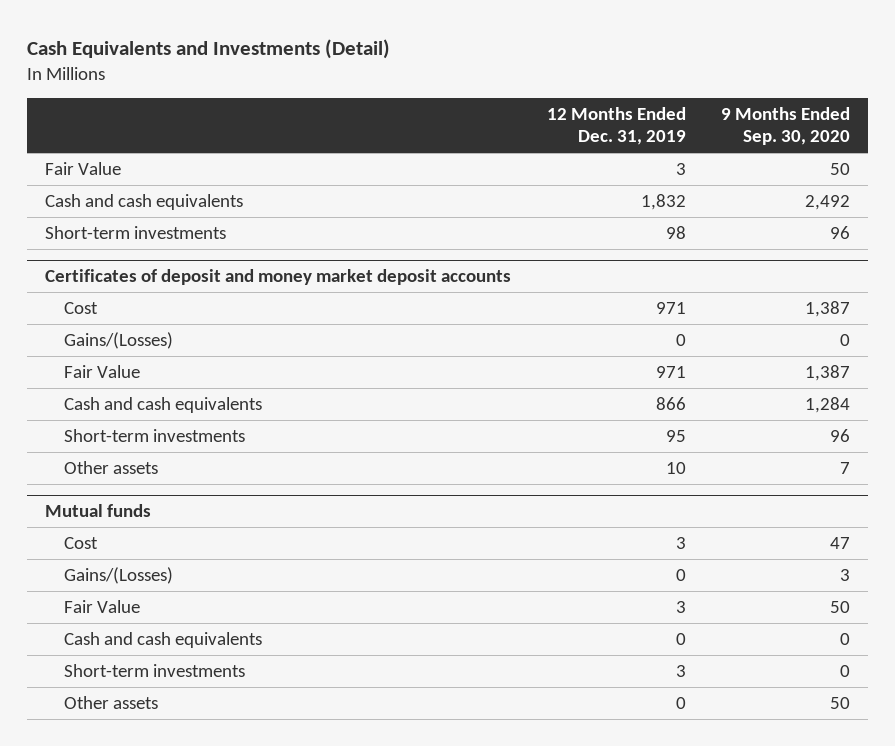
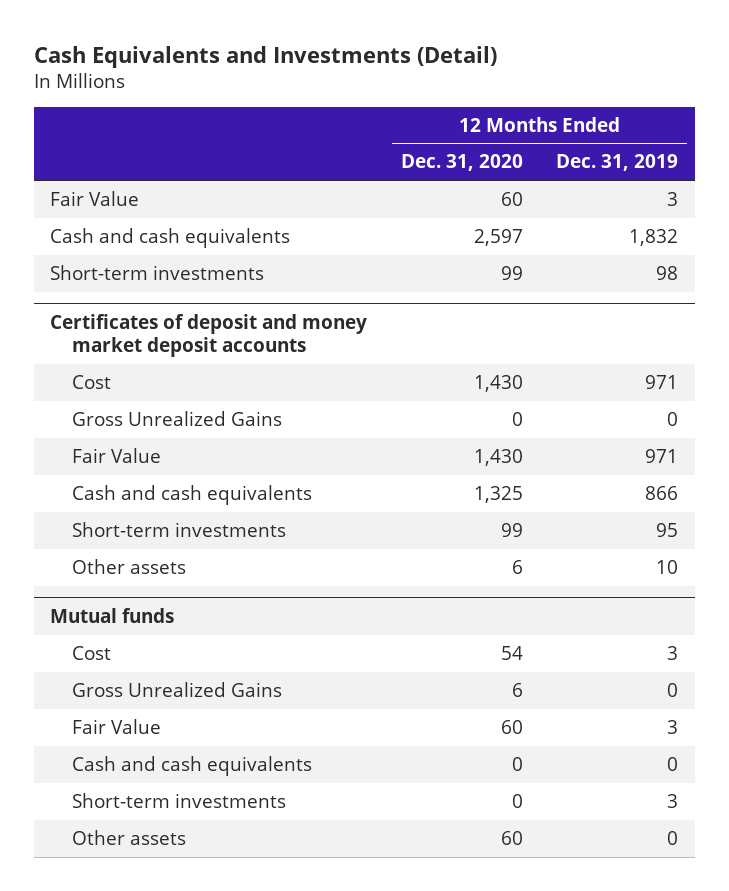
[721,107,851,146] 9 Months Ended Sep. 30, 2020 -> none
none -> [400,154,523,172] Dec. 31, 2020
[63,331,173,349] Gains/(Losses) -> [72,411,283,427] Gross Unrealized Gains
[63,566,173,584] Gains/(Losses) -> [72,682,283,698] Gross Unrealized Gains

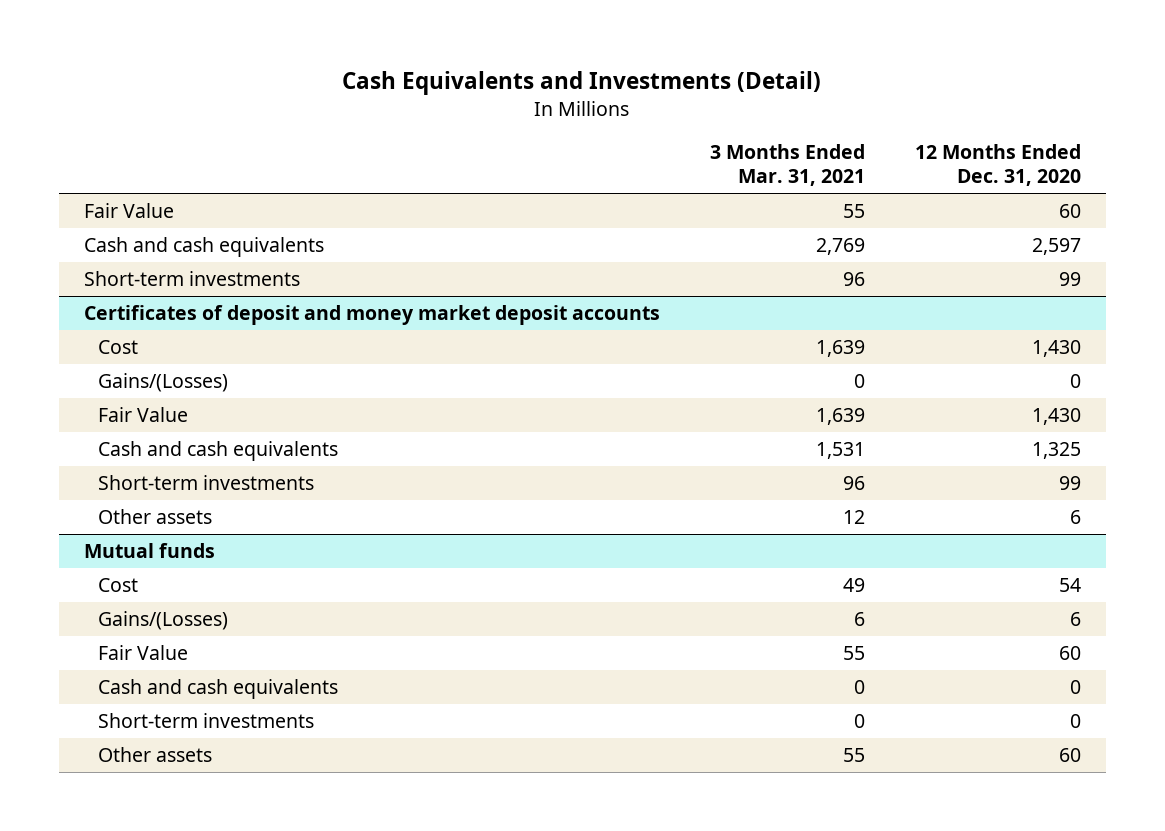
[556,154,679,172] Dec. 31, 2019 -> none
none -> [709,144,865,187] 3 Months Ended Mar. 31, 2021
[72,411,283,427] Gross Unrealized Gains -> [97,372,228,392] Gains/(Losses)
[72,682,283,698] Gross Unrealized Gains -> [97,610,228,630] Gains/(Losses)

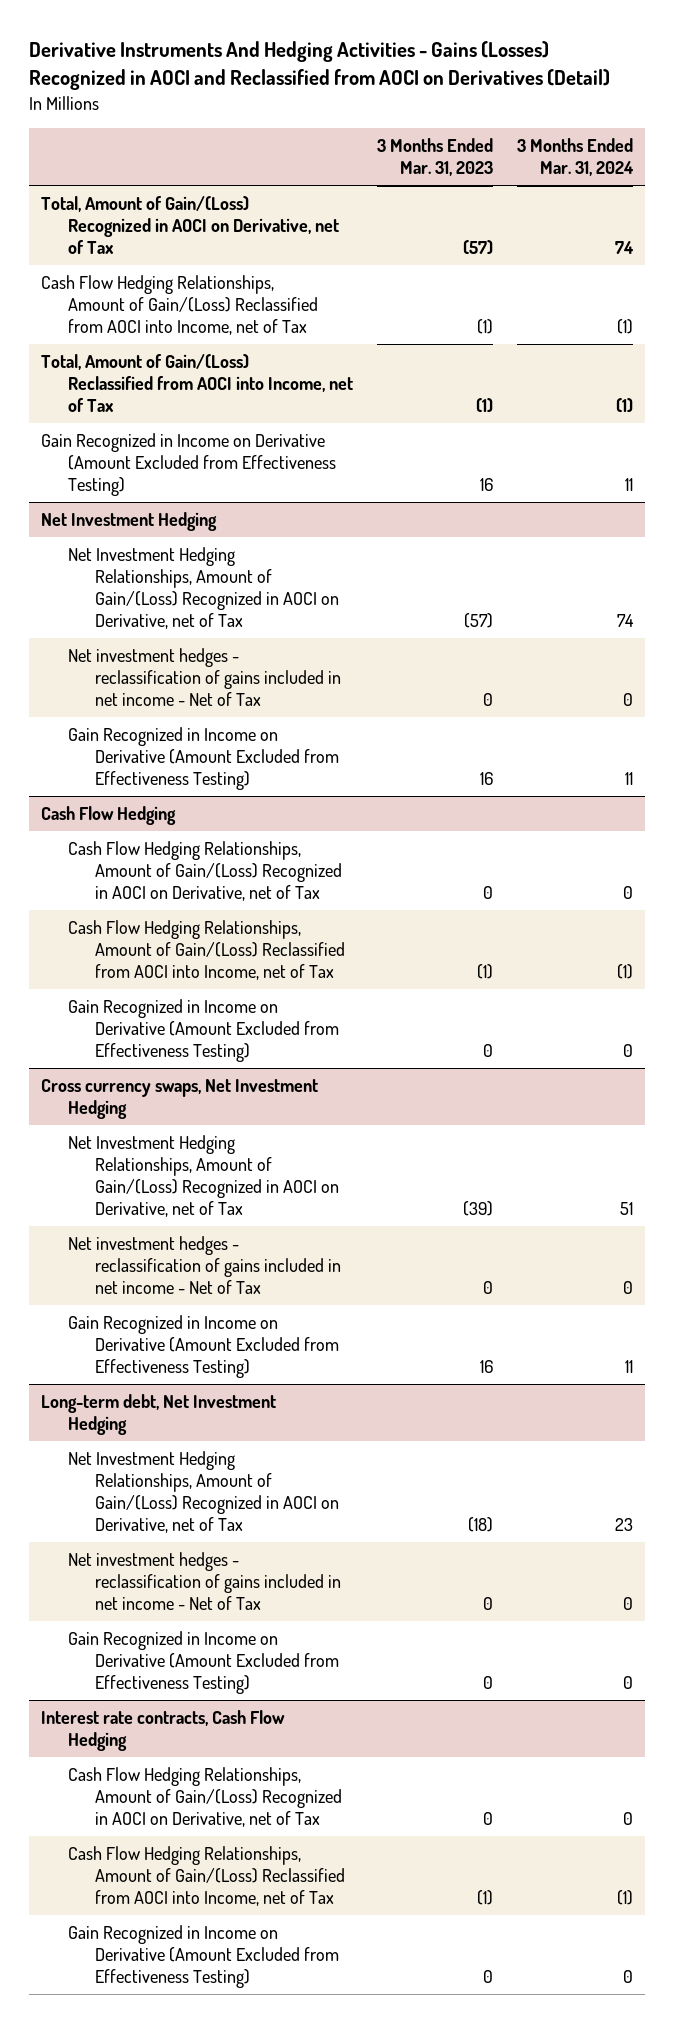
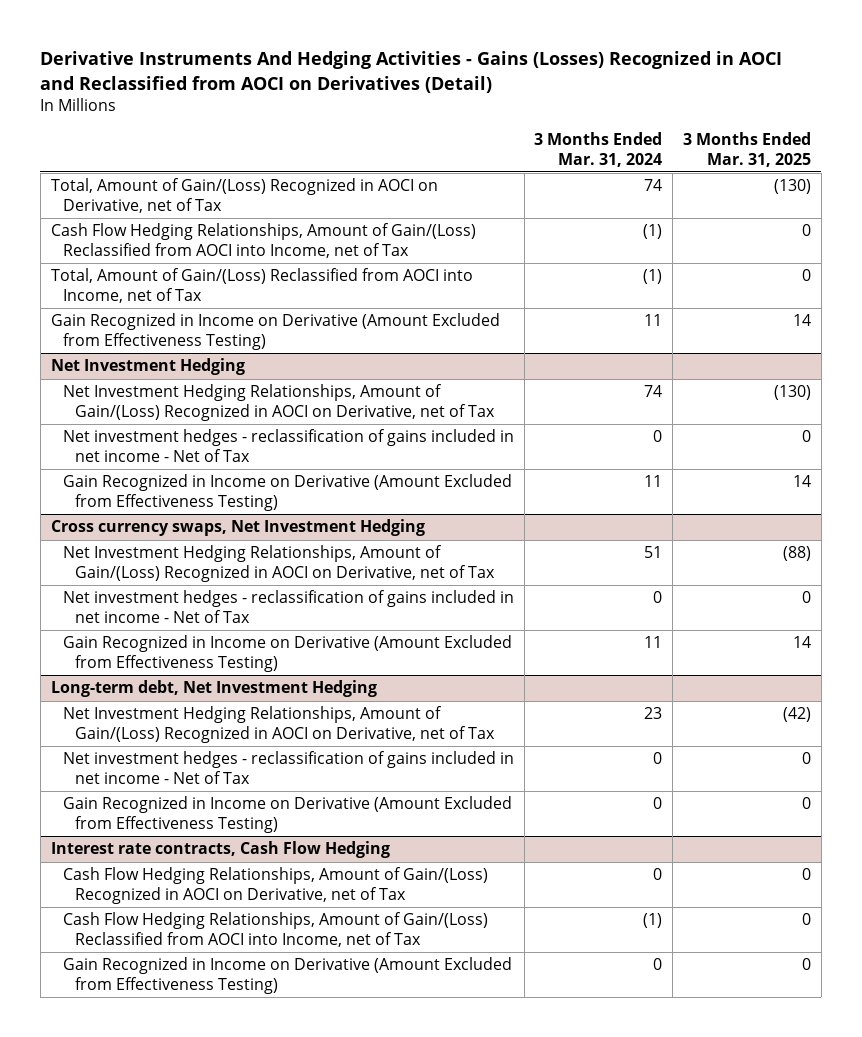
[377,138,494,177] 3 Months Ended Mar. 31, 2023 -> none
none -> [683,132,812,167] 3 Months Ended Mar. 31, 2025
[41,806,177,826] Cash Flow Hedging -> none
[68,841,342,902] Cash Flow Hedging Relationships, Amount of Gain/(Loss) Recognized in AOCI on Derivative, net of Tax -> none
[68,920,345,981] Cash Flow Hedging Relationships, Amount of Gain/(Loss) Reclassified from AOCI into Income, net of Tax -> none
[68,999,339,1063] Gain Recognized in Income on Derivative (Amount Excluded from Effectiveness Testing) -> none

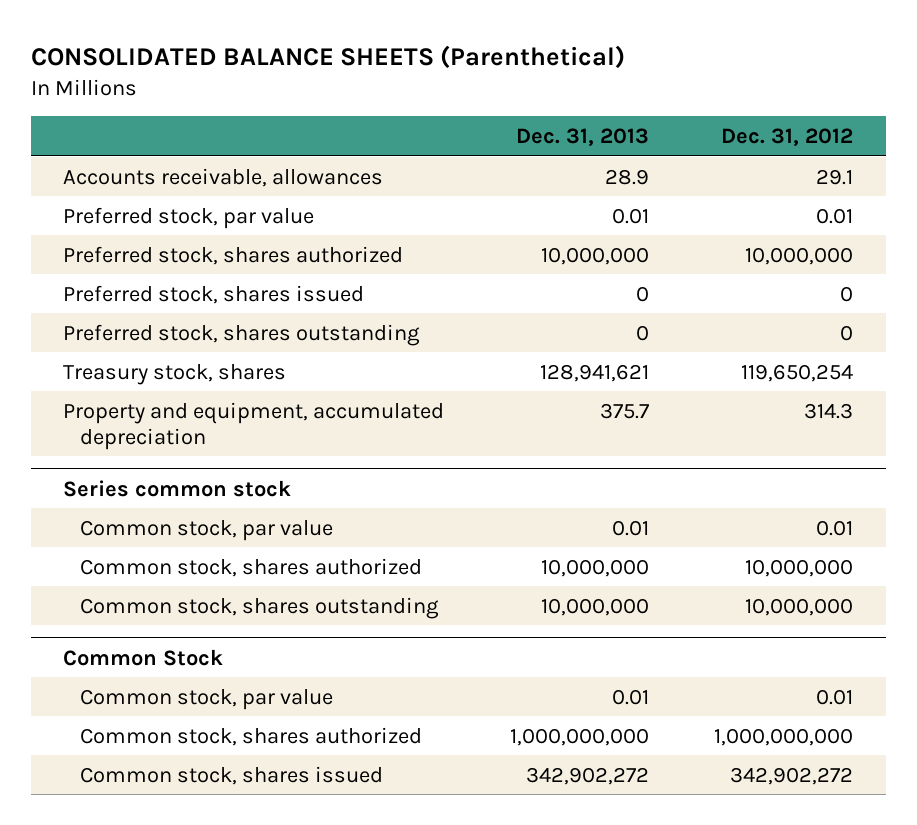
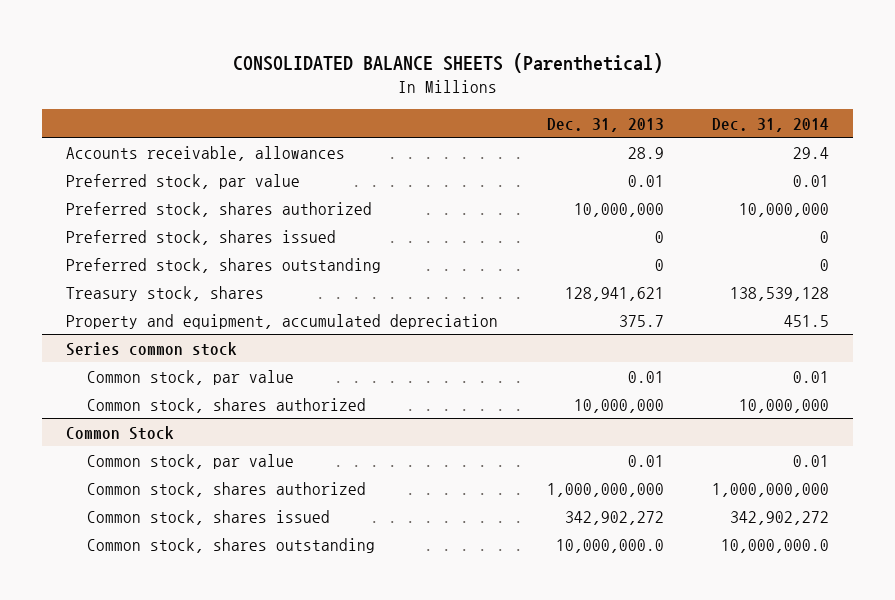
[721,128,854,147] Dec. 31, 2012 -> none
none -> [712,117,830,132] Dec. 31, 2014
[79,596,439,619] Common stock, shares outstanding -> none
none -> [86,537,375,553] Common stock, shares outstanding

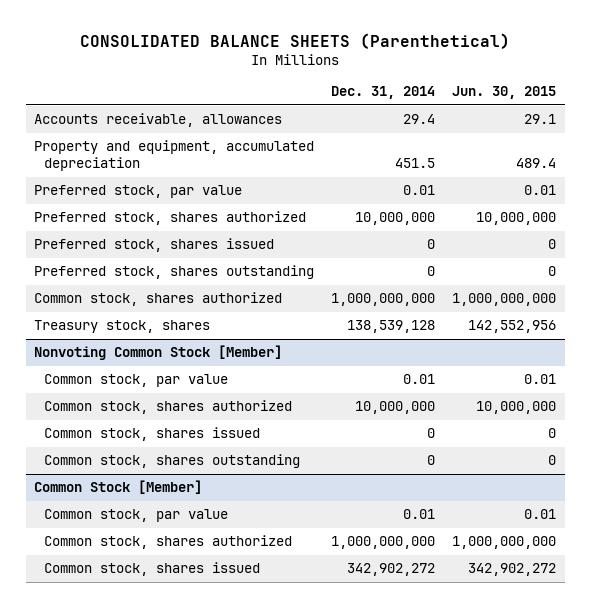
[546,117,664,132] Dec. 31, 2013 -> none
none -> [452,86,557,100] Jun. 30, 2015
[66,313,499,329] Property and equipment, accumulated depreciation -> [34,140,315,172] Property and equipment, accumulated depreciation
none -> [34,292,283,307] Common stock, shares authorized
[66,341,238,356] Series common stock -> [34,345,283,361] Nonvoting Common Stock [Member]
none -> [44,427,261,442] Common stock, shares issued
none -> [44,454,301,469] Common stock, shares outstanding
[66,425,175,440] Common Stock -> [34,480,203,495] Common Stock [Member]
[86,537,375,553] Common stock, shares outstanding -> none

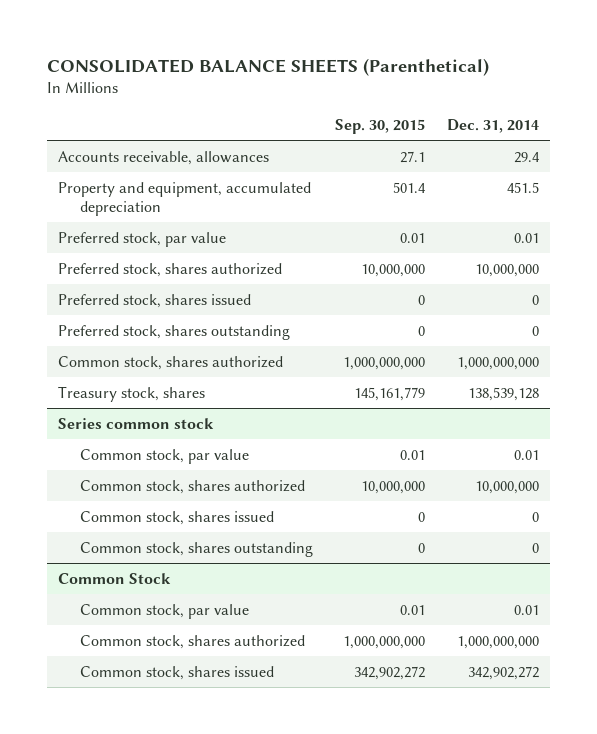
[452,86,557,100] Jun. 30, 2015 -> none
none -> [335,119,426,135] Sep. 30, 2015
[34,345,283,361] Nonvoting Common Stock [Member] -> [57,417,214,429] Series common stock
[34,480,203,495] Common Stock [Member] -> [57,572,171,584] Common Stock

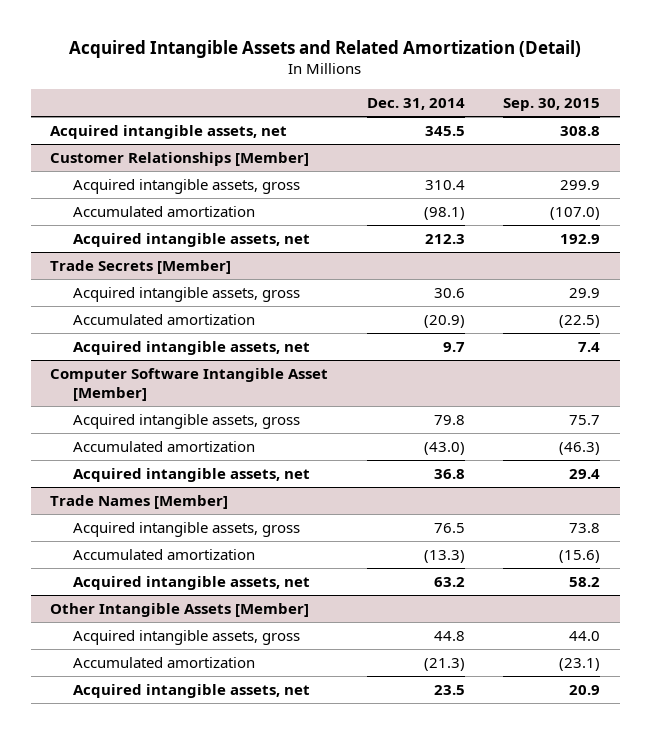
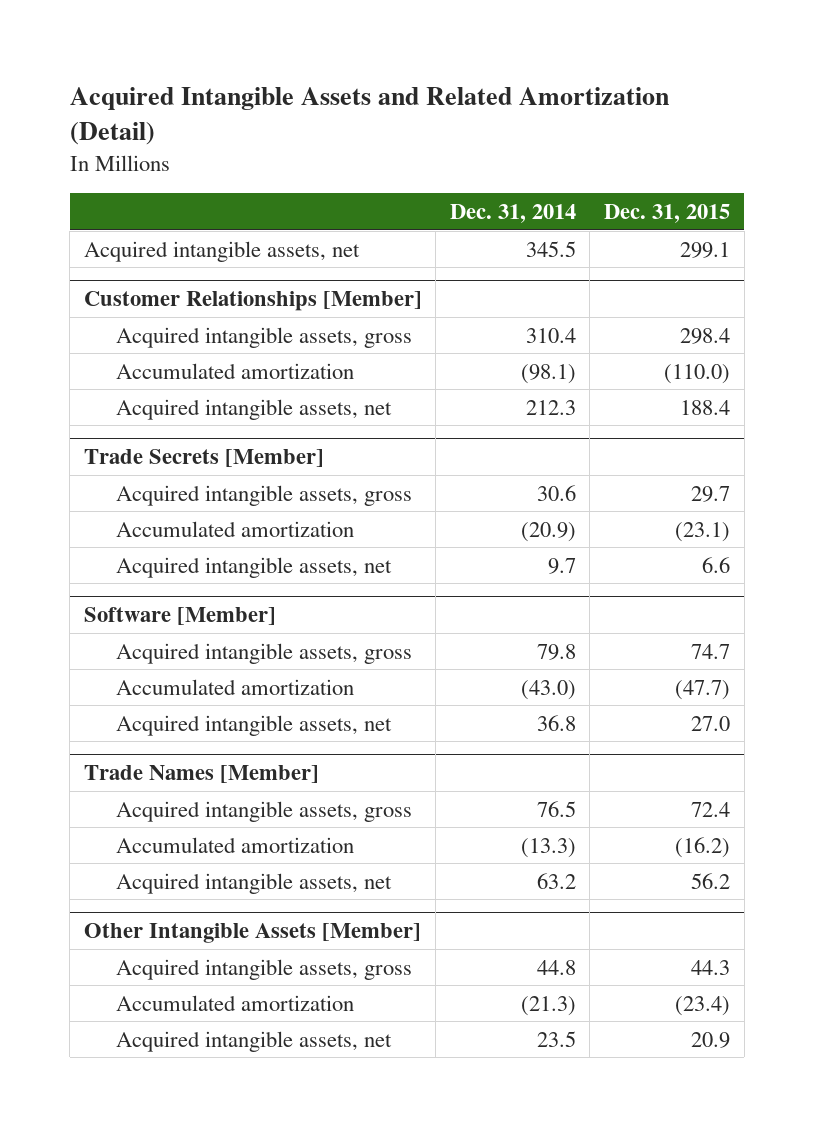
[503,97,601,111] Sep. 30, 2015 -> none
none -> [604,204,731,224] Dec. 31, 2015
[50,367,329,401] Computer Software Intangible Asset [Member] -> [83,607,276,626] Software [Member]

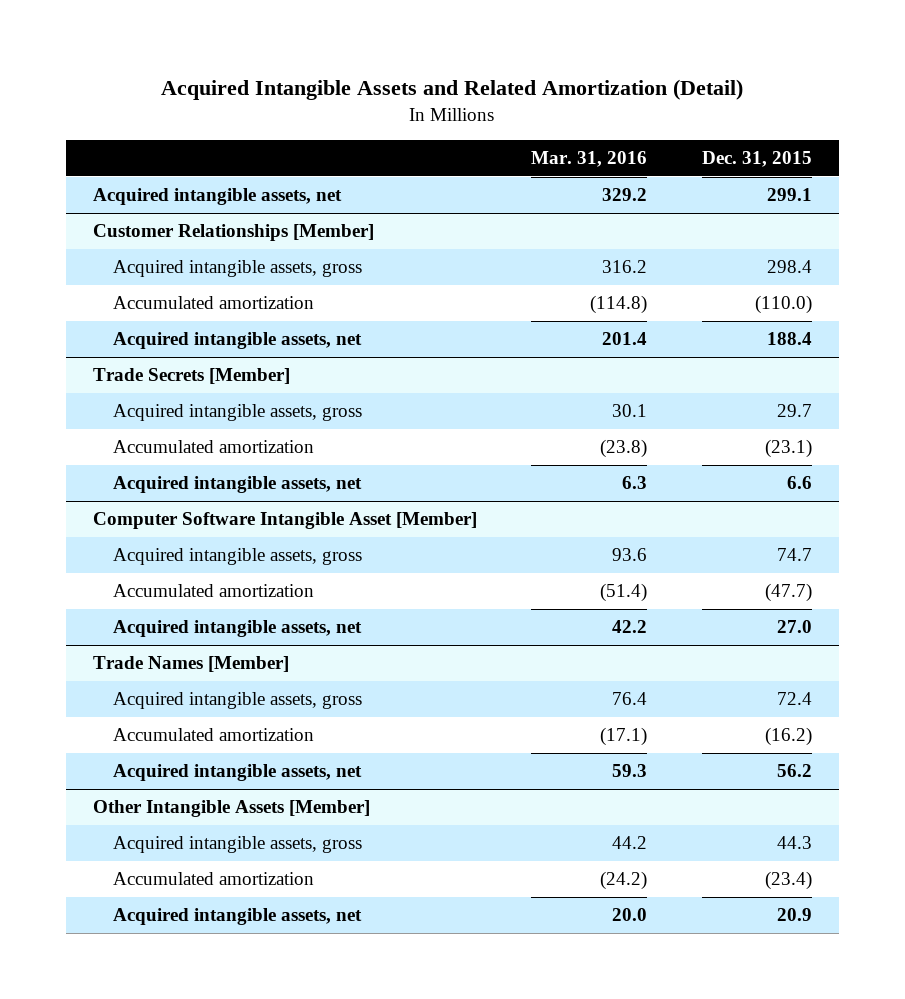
[449,204,576,224] Dec. 31, 2014 -> none
none -> [531,151,648,168] Mar. 31, 2016
[83,607,276,626] Software [Member] -> [93,512,478,530] Computer Software Intangible Asset [Member]

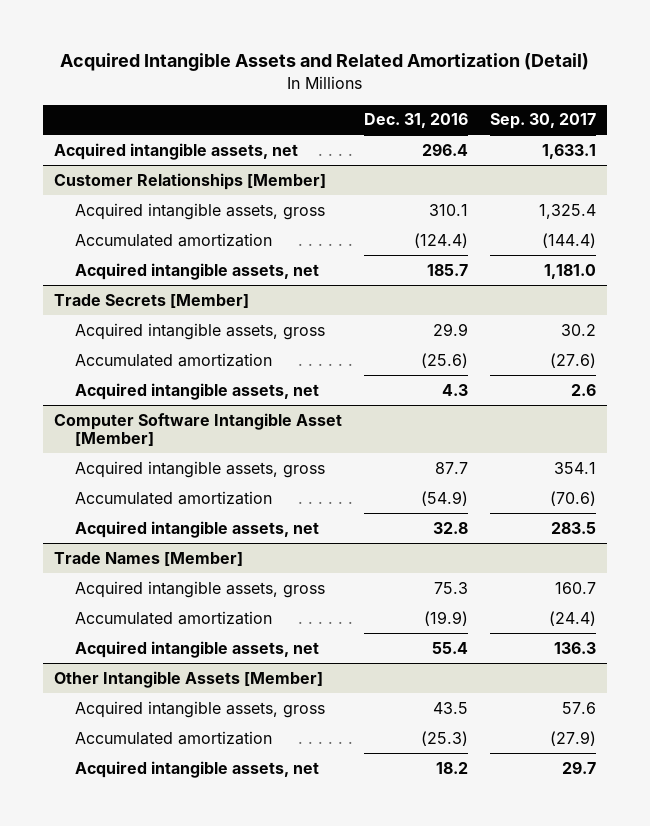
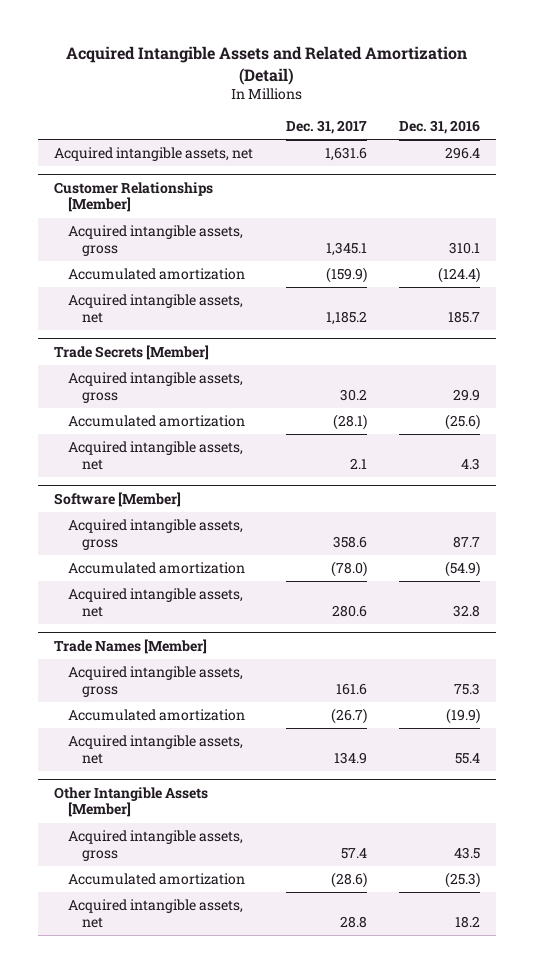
[489,113,596,130] Sep. 30, 2017 -> none
none -> [285,120,367,135] Dec. 31, 2017
[53,412,342,447] Computer Software Intangible Asset [Member] -> [53,491,181,507] Software [Member]

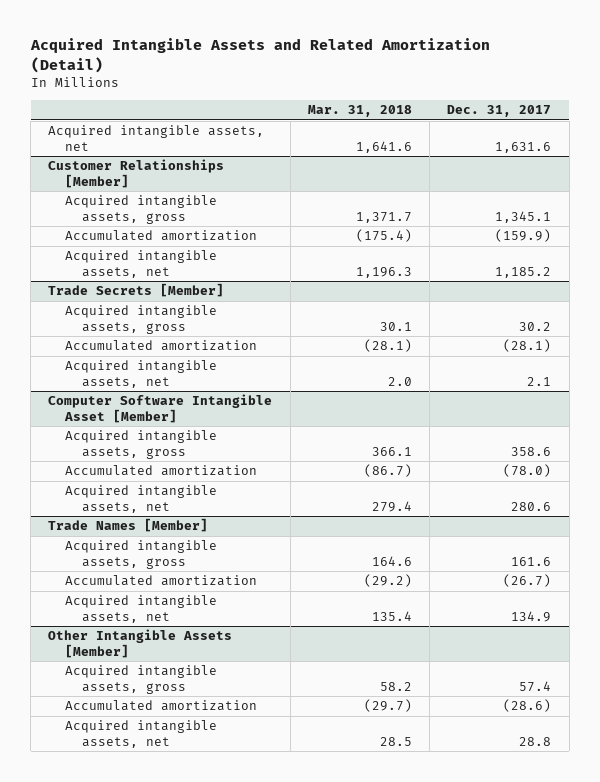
[399,120,481,135] Dec. 31, 2016 -> none
none -> [307,105,412,118] Mar. 31, 2018
[53,491,181,507] Software [Member] -> [48,394,273,424] Computer Software Intangible Asset [Member]

